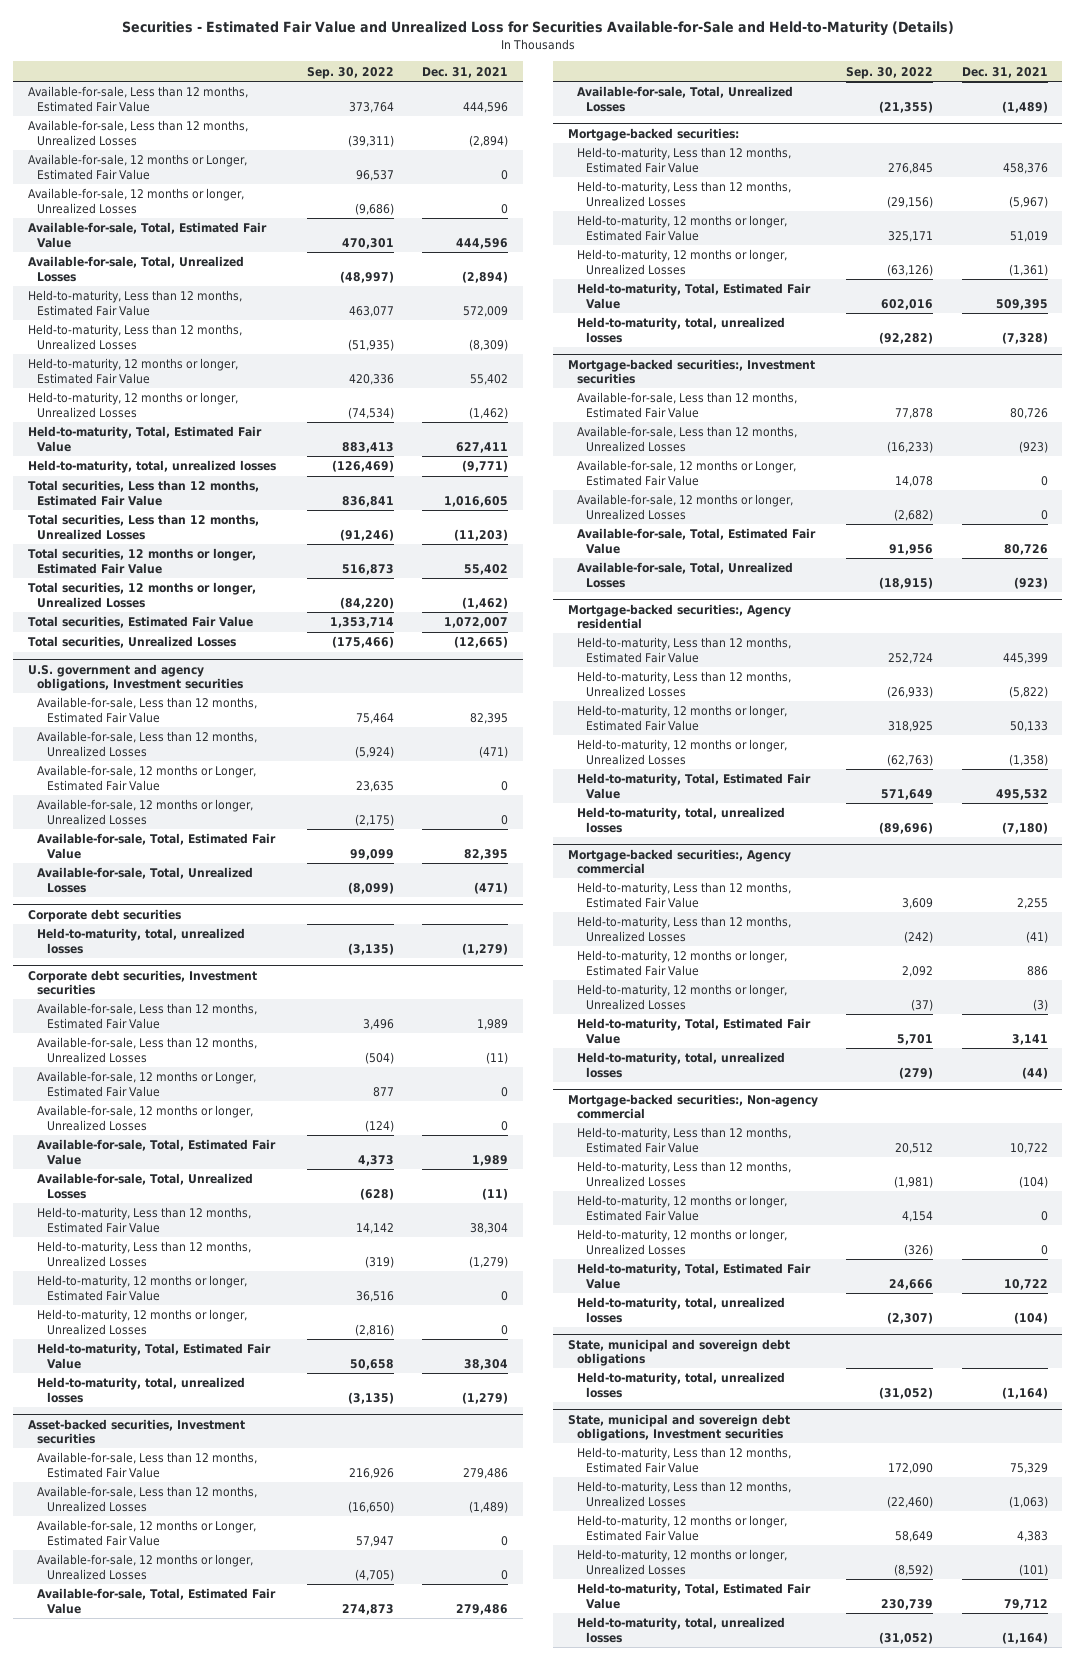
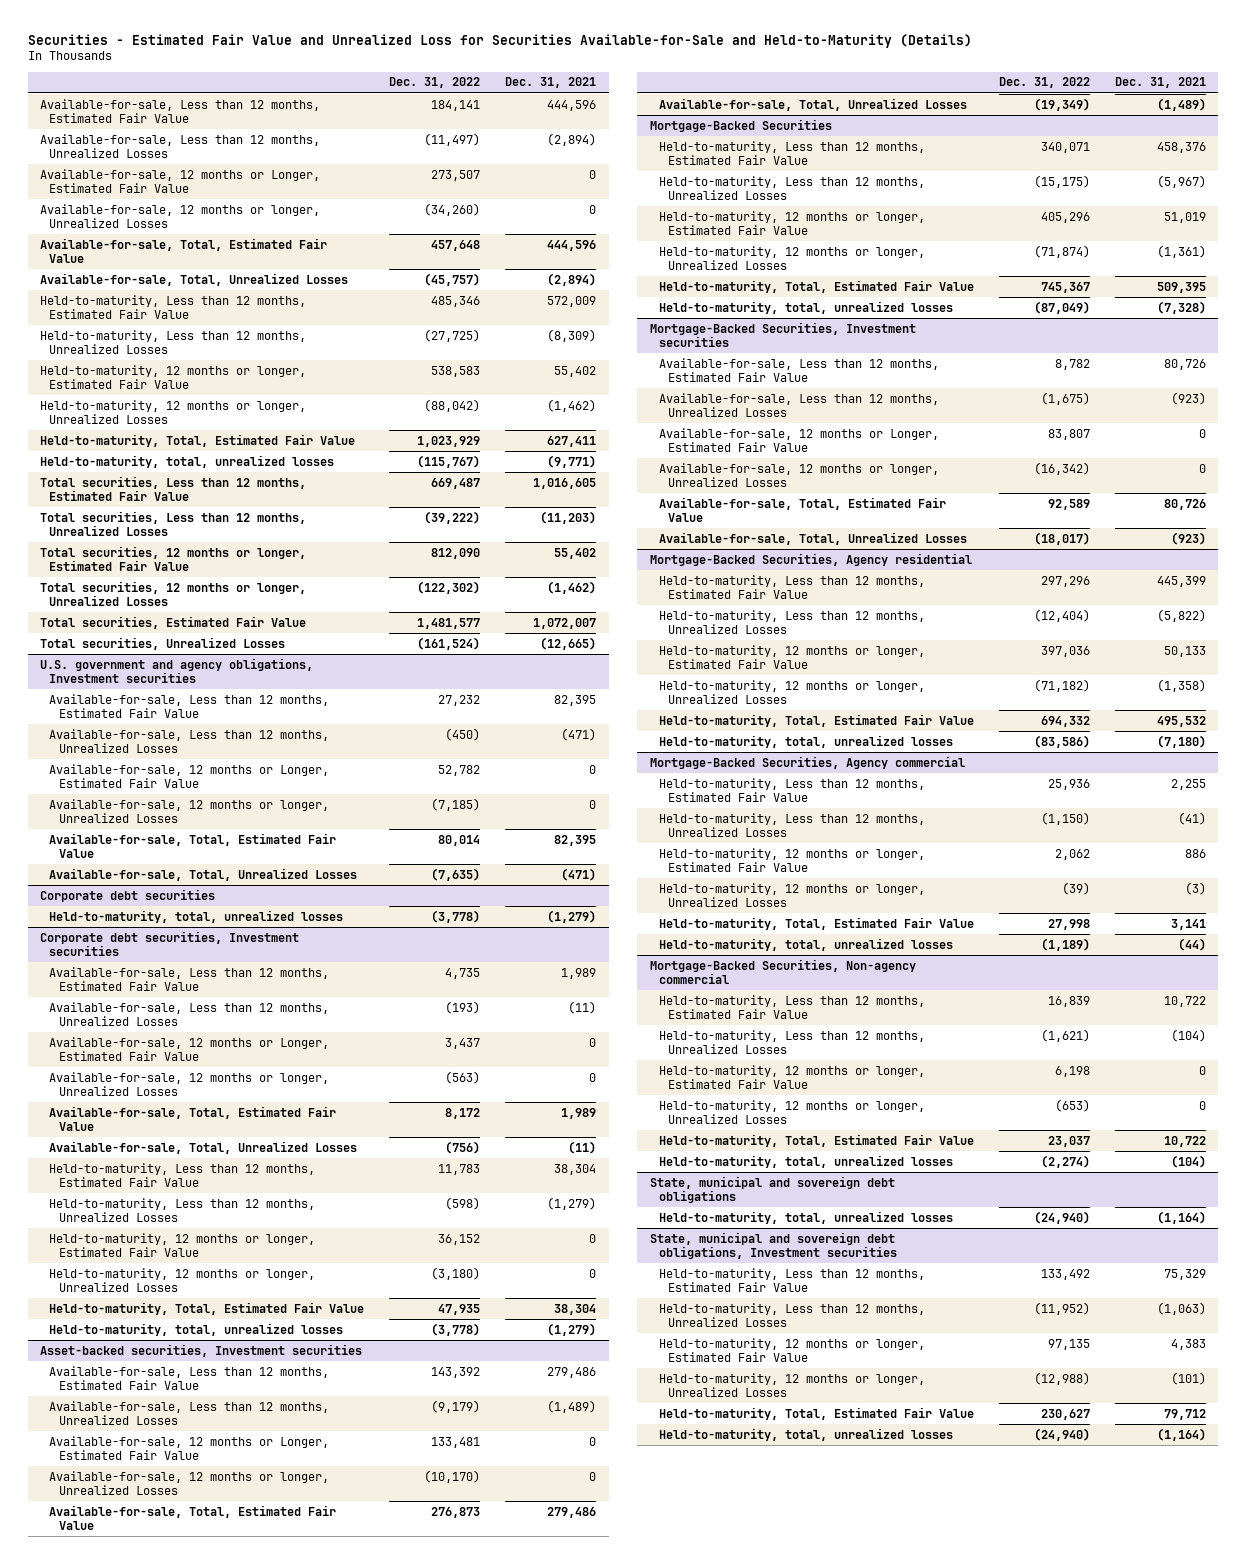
[306,66,394,79] Sep. 30, 2022 -> none
none -> [389,77,481,89] Dec. 31, 2022
[567,127,739,141] Mortgage-backed securities: -> [649,118,832,132] Mortgage-Backed Securities
[567,358,815,384] Mortgage-backed securities:, Investment securities -> [649,321,916,348] Mortgage-Backed Securities, Investment securities
[567,603,791,629] Mortgage-backed securities:, Agency residential -> [649,552,972,566] Mortgage-Backed Securities, Agency residential
[567,848,791,874] Mortgage-backed securities:, Agency commercial -> [649,755,965,769] Mortgage-Backed Securities, Agency commercial
[567,1093,818,1119] Mortgage-backed securities:, Non-agency commercial -> [649,958,916,985] Mortgage-Backed Securities, Non-agency commercial

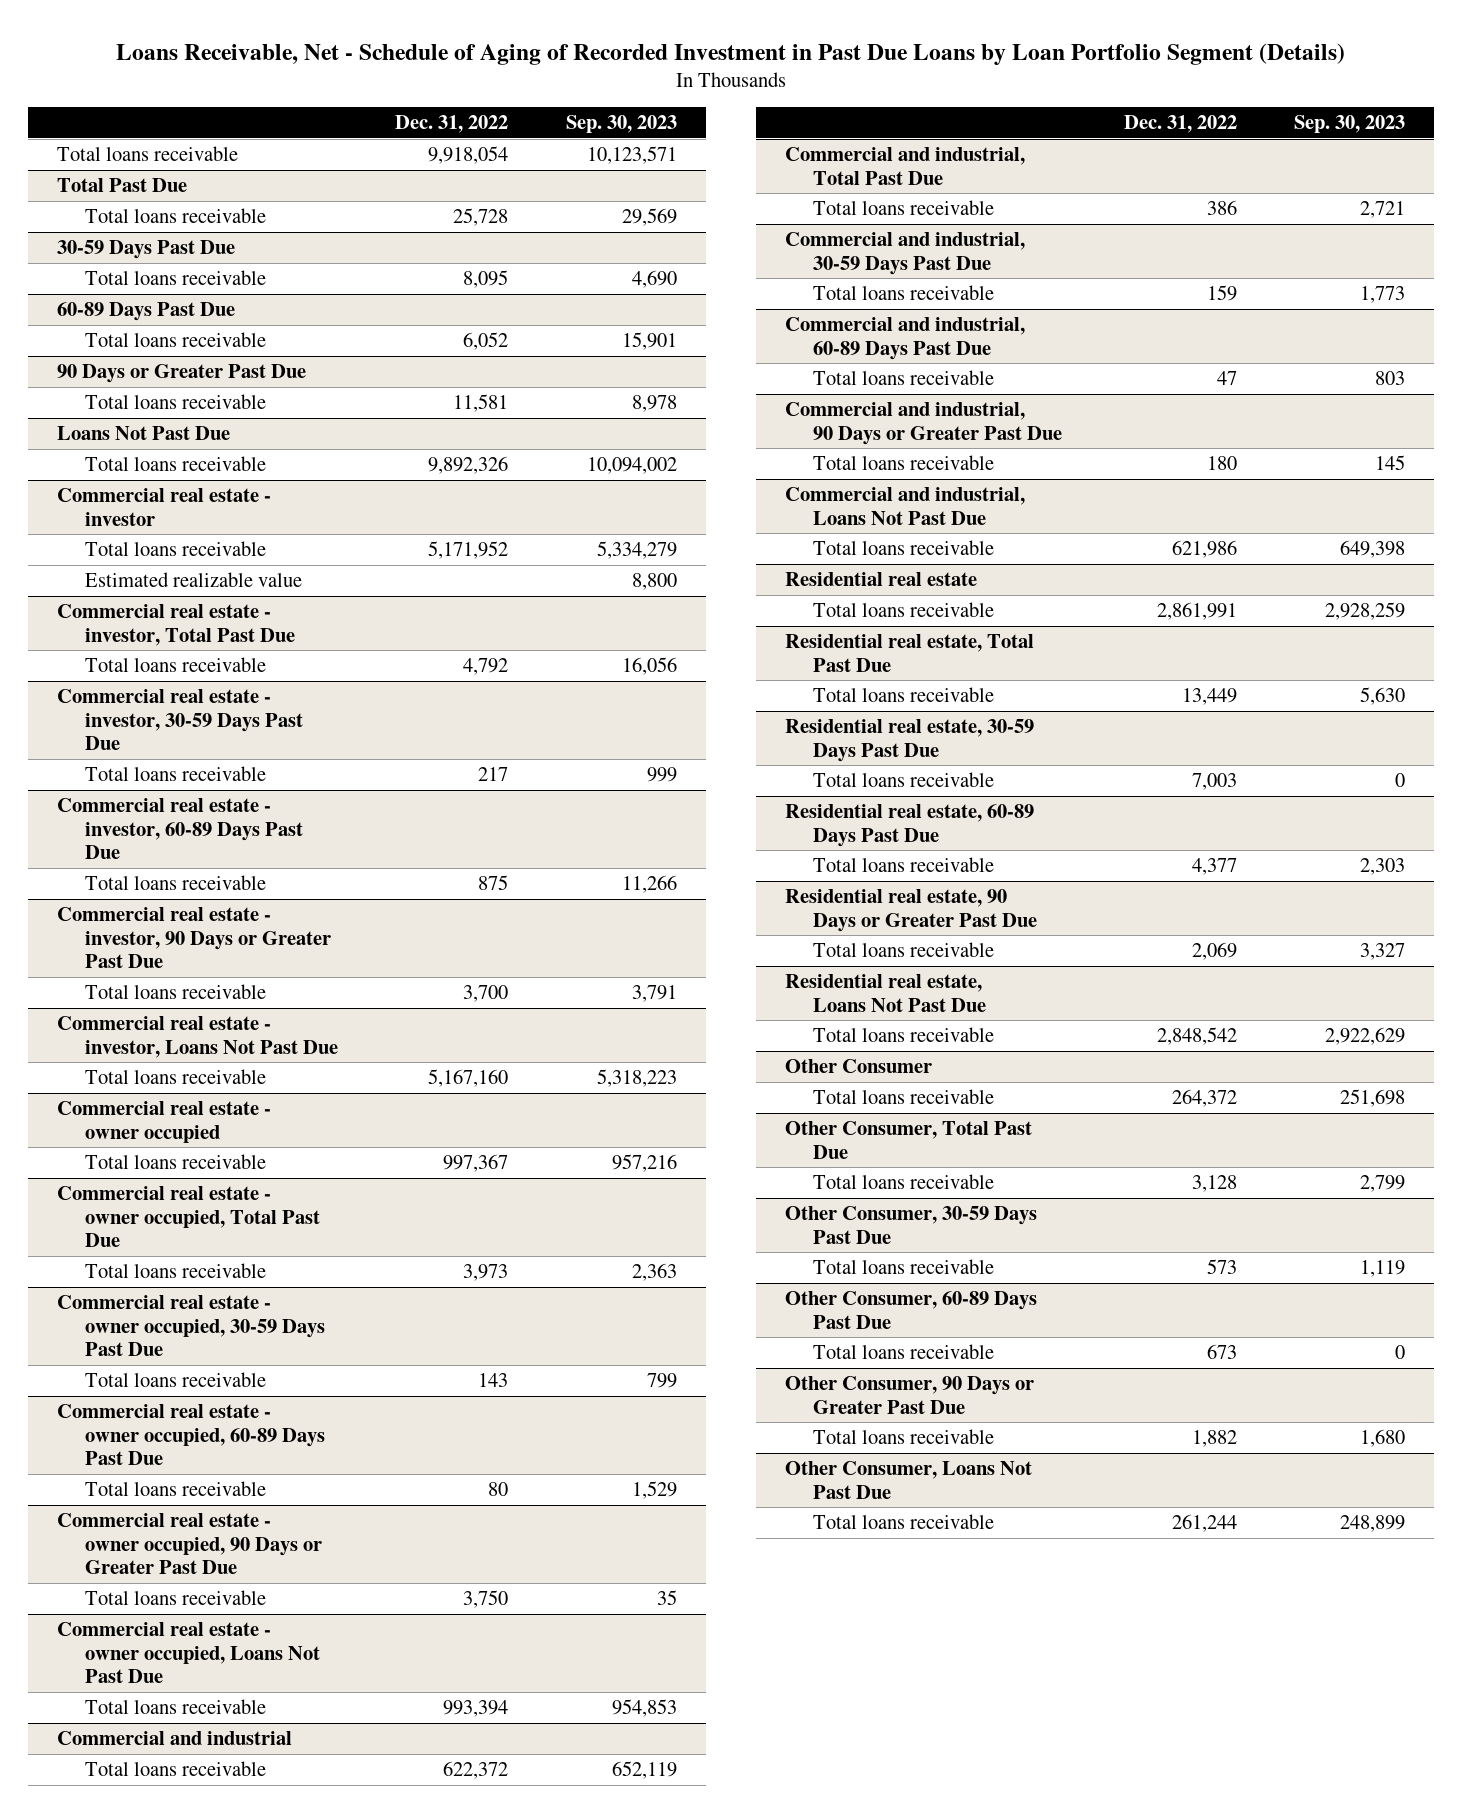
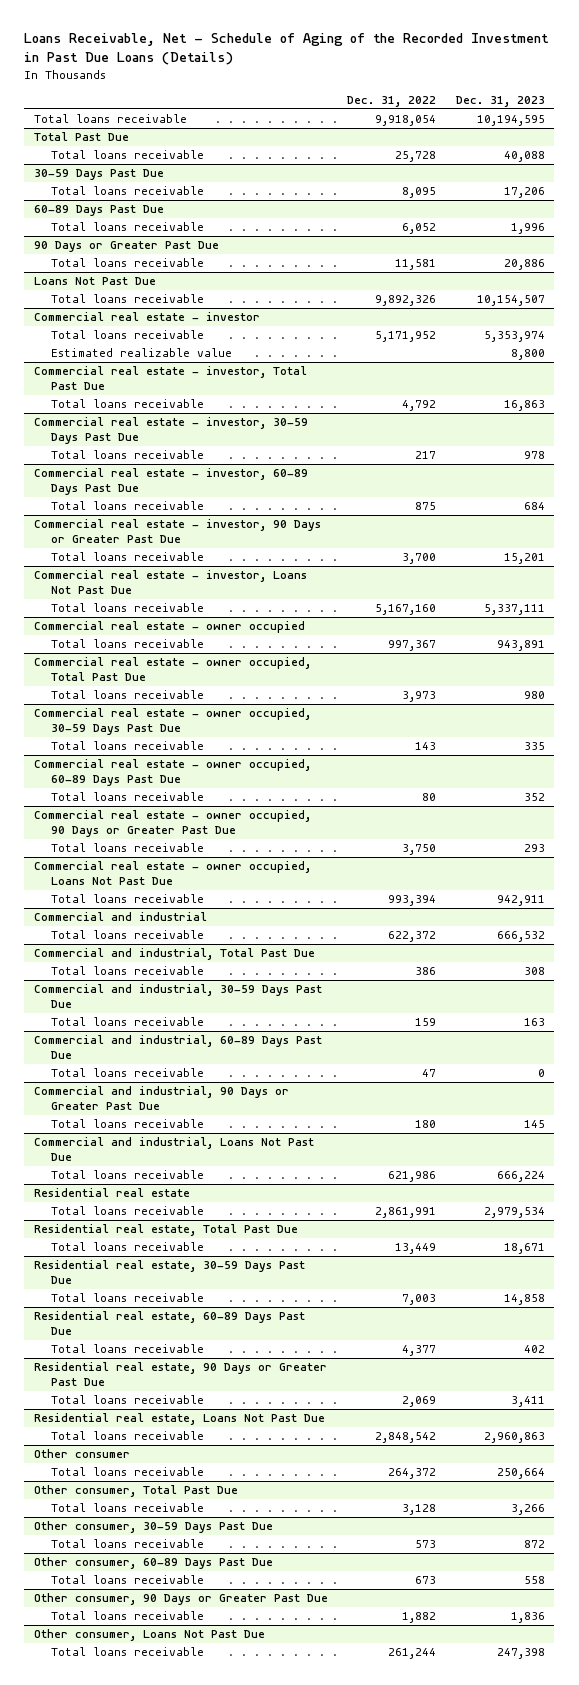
[116,42,1346,65] Loans Receivable, Net - Schedule of Aging of Recorded Investment in Past Due Loans by Loan Portfolio Segment (Details) -> [24,33,550,66] Loans Receivable, Net - Schedule of Aging of the Recorded Investment in Past Due Loans (Details)
[565,115,677,134] Sep. 30, 2023 -> none
none -> [455,95,545,107] Dec. 31, 2023
[785,1059,933,1074] Other Consumer -> [34,1449,131,1459] Other consumer
[785,1121,1033,1159] Other Consumer, Total Past Due -> [34,1485,239,1498] Other consumer, Total Past Due
[785,1206,1038,1244] Other Consumer, 30-59 Days Past Due -> [34,1521,274,1534] Other consumer, 30-59 Days Past Due
[785,1291,1038,1329] Other Consumer, 60-89 Days Past Due -> [34,1557,274,1570] Other consumer, 60-89 Days Past Due
[785,1376,1035,1414] Other Consumer, 90 Days or Greater Past Due -> [34,1593,329,1606] Other consumer, 90 Days or Greater Past Due
[785,1461,1033,1499] Other Consumer, Loans Not Past Due -> [34,1629,266,1642] Other consumer, Loans Not Past Due

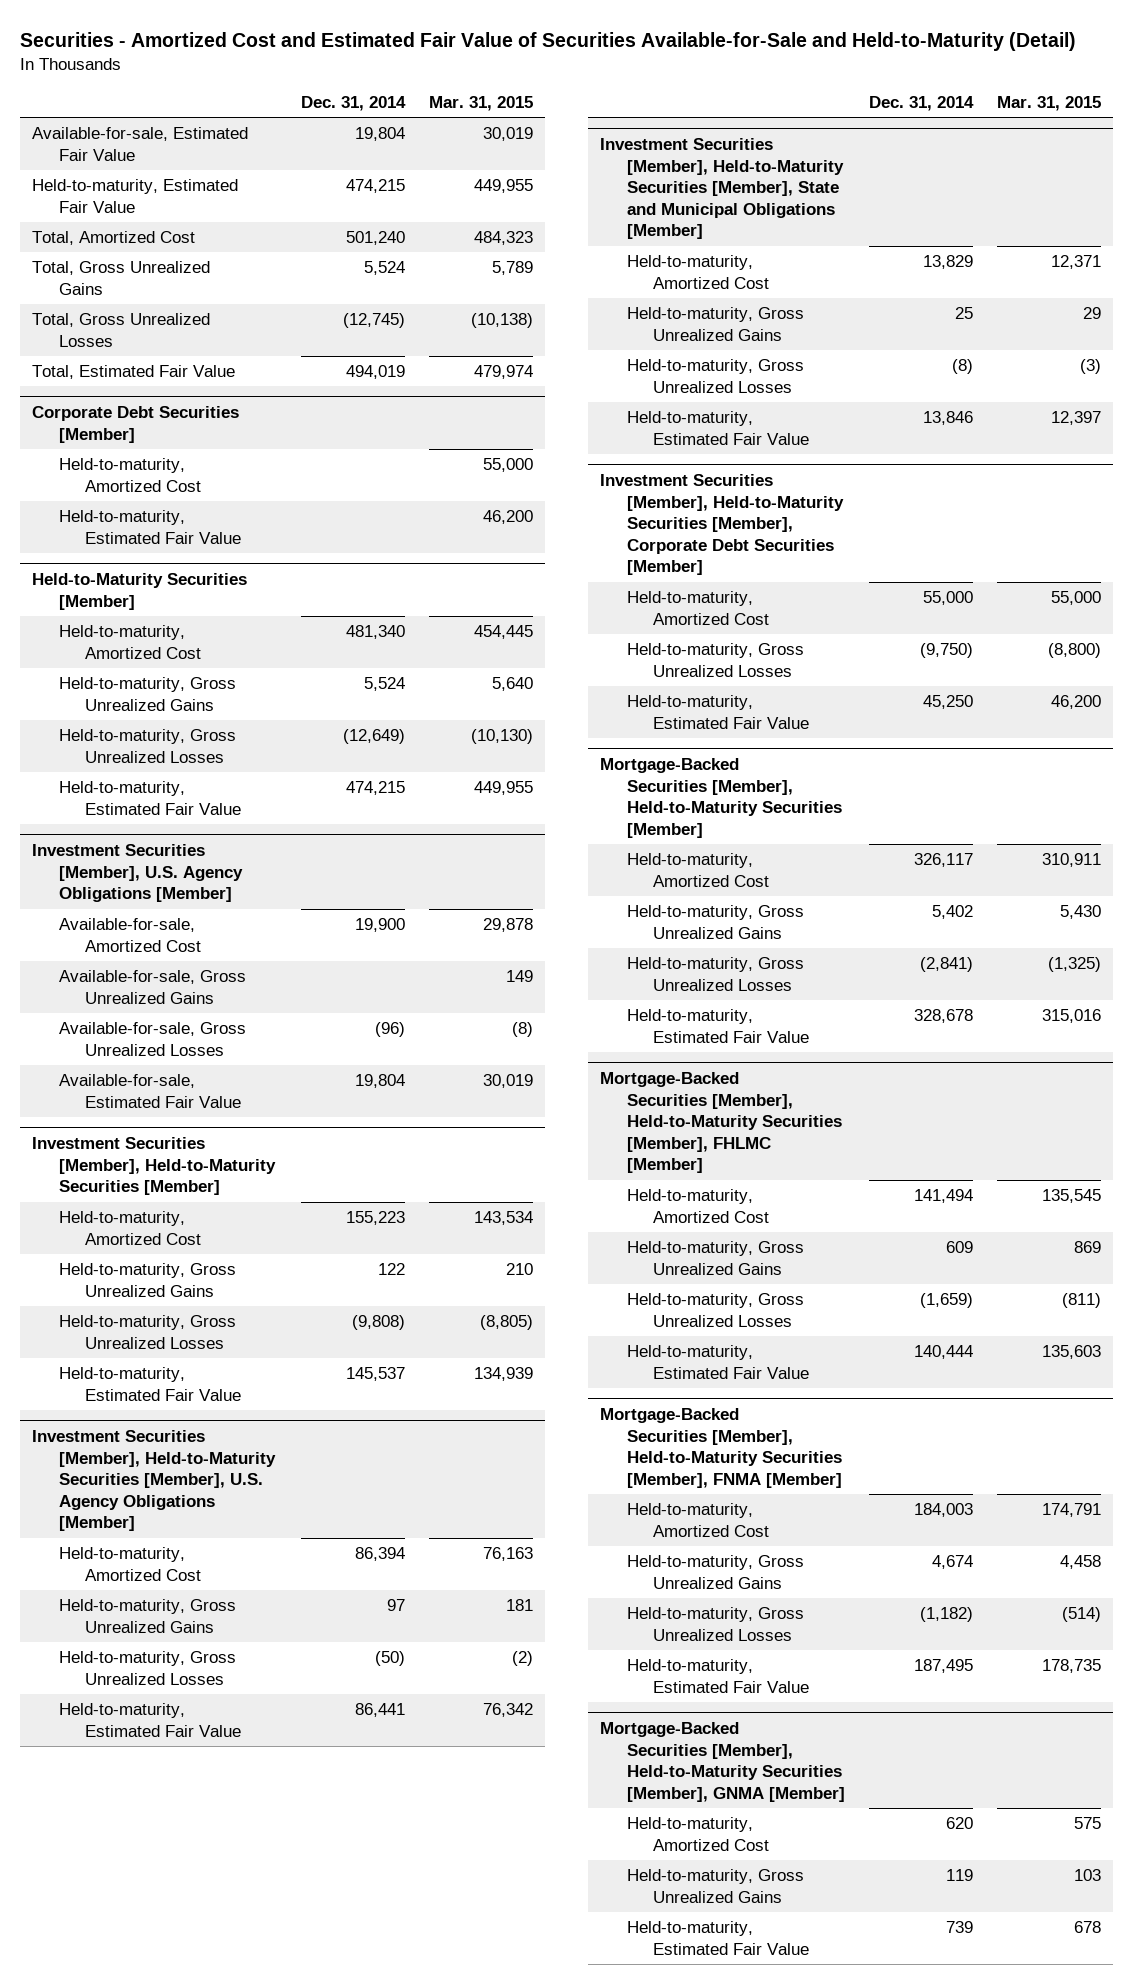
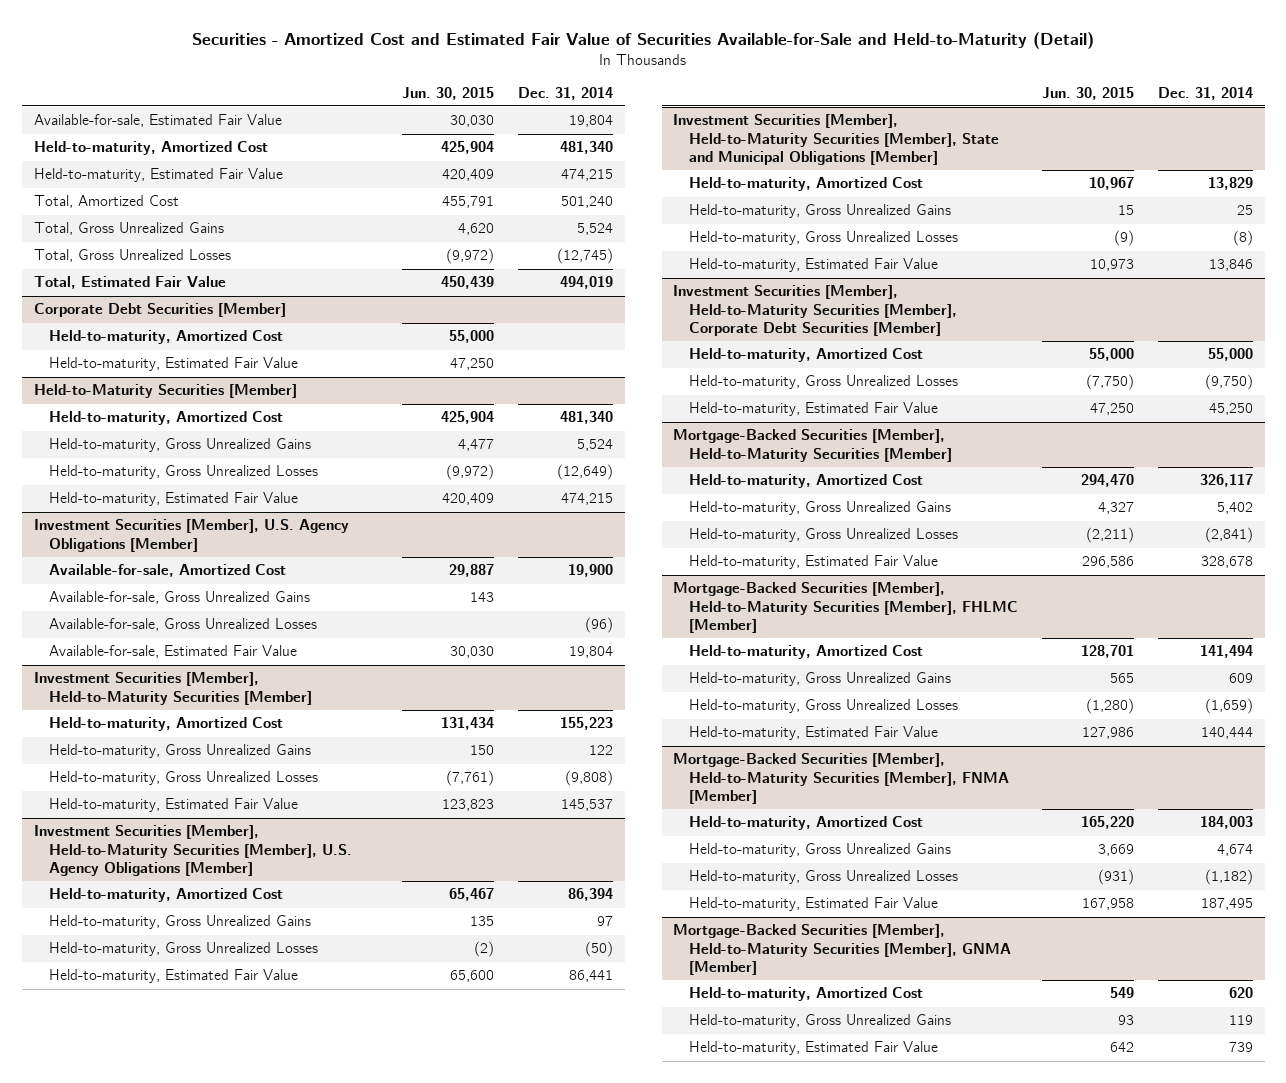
[429,96,534,112] Mar. 31, 2015 -> none
none -> [401,86,494,100] Jun. 30, 2015
none -> [33,141,268,156] Held-to-maturity, Amortized Cost

